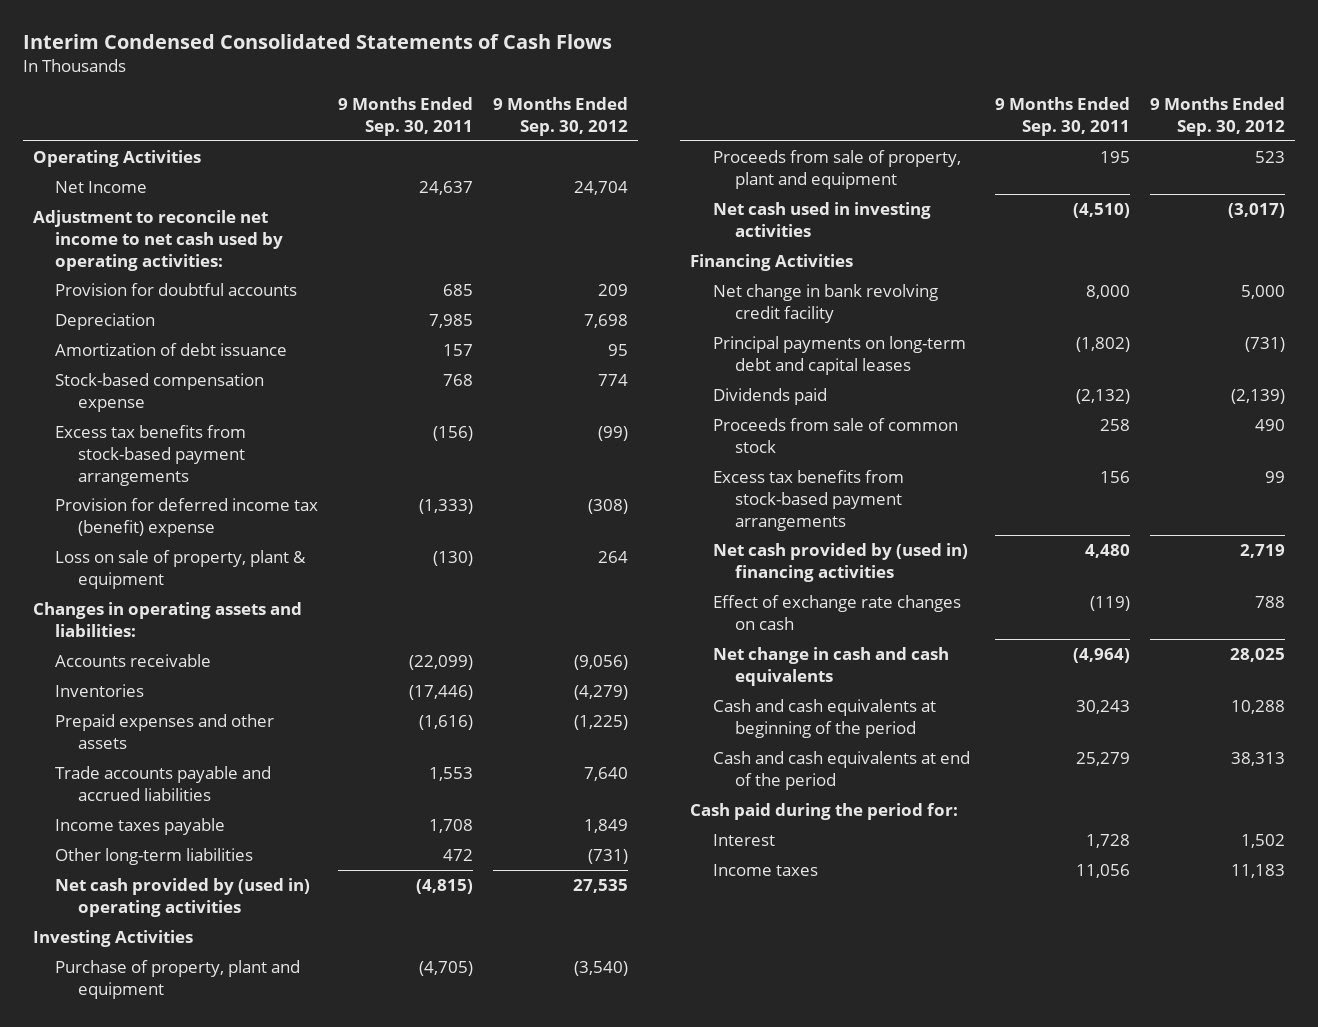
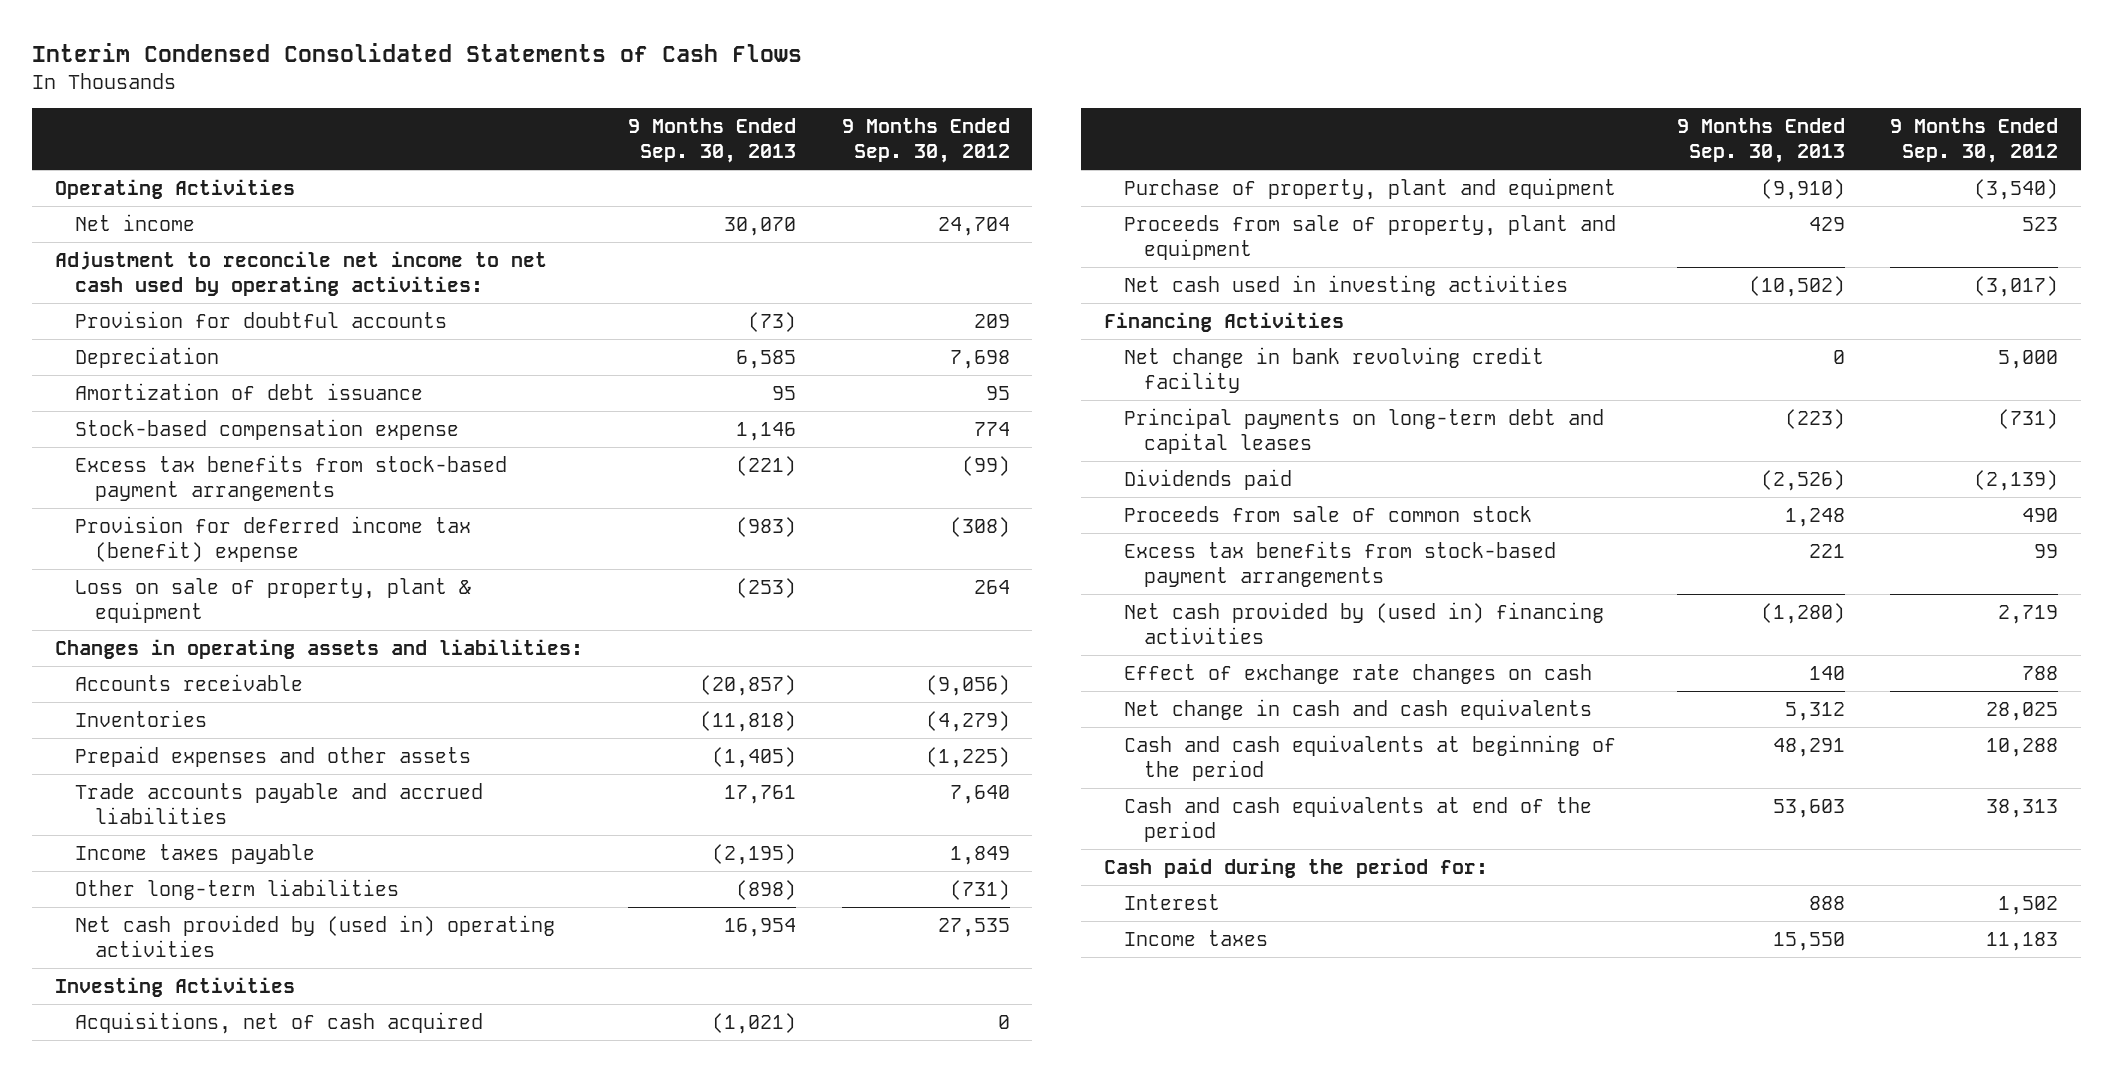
[338,97,474,136] 9 Months Ended Sep. 30, 2011 -> none
none -> [628,117,797,163] 9 Months Ended Sep. 30, 2013
[55,180,148,193] Net Income -> [74,214,195,232] Net income
none -> [74,1012,483,1035] Acquisitions, net of cash acquired

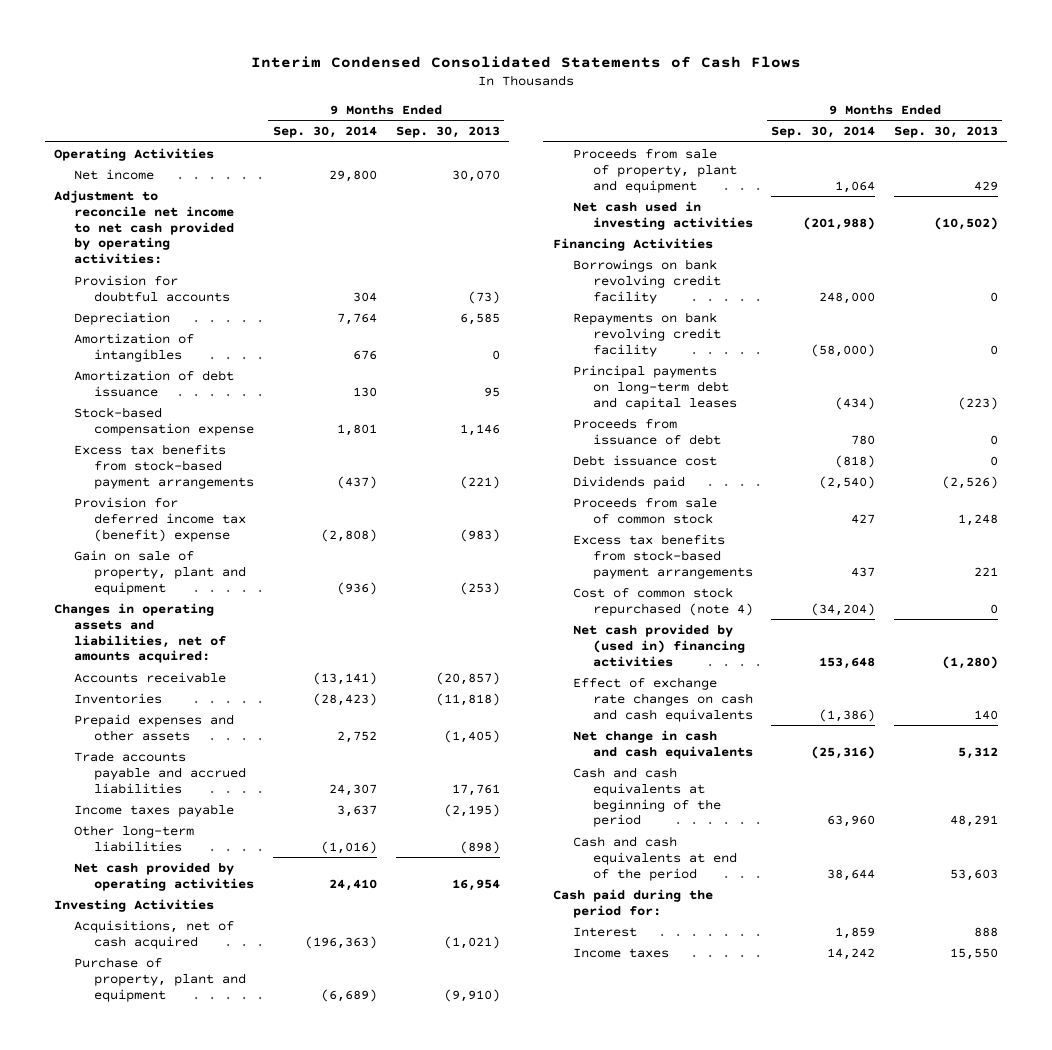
[841,117,1010,163] 9 Months Ended Sep. 30, 2012 -> none
none -> [272,126,377,139] Sep. 30, 2014
[54,251,547,296] Adjustment to reconcile net income to net cash used by operating activities: -> [54,189,235,265] Adjustment to reconcile net income to net cash provided by operating activities:
none -> [74,332,195,362] Amortization of intangibles
[74,578,471,623] Loss on sale of property, plant & equipment -> [74,549,247,595] Gain on sale of property, plant and equipment
[54,639,583,660] Changes in operating assets and liabilities: -> [54,602,227,664] Changes in operating assets and liabilities, net of amounts acquired:
[74,915,555,957] Net cash provided by (used in) operating activities -> [74,861,255,891] Net cash provided by operating activities
[1123,347,1544,393] Net change in bank revolving credit facility -> none
none -> [572,258,721,304] Borrowings on bank revolving credit facility
none -> [572,311,721,357] Repayments on bank revolving credit facility
none -> [572,417,721,445] Proceeds from issuance of debt
none -> [572,454,717,466] Debt issuance cost
none -> [572,586,753,616] Cost of common stock repurchased (note 4)
[1123,664,1592,685] Effect of exchange rate changes on cash -> [572,676,753,722] Effect of exchange rate changes on cash and cash equivalents

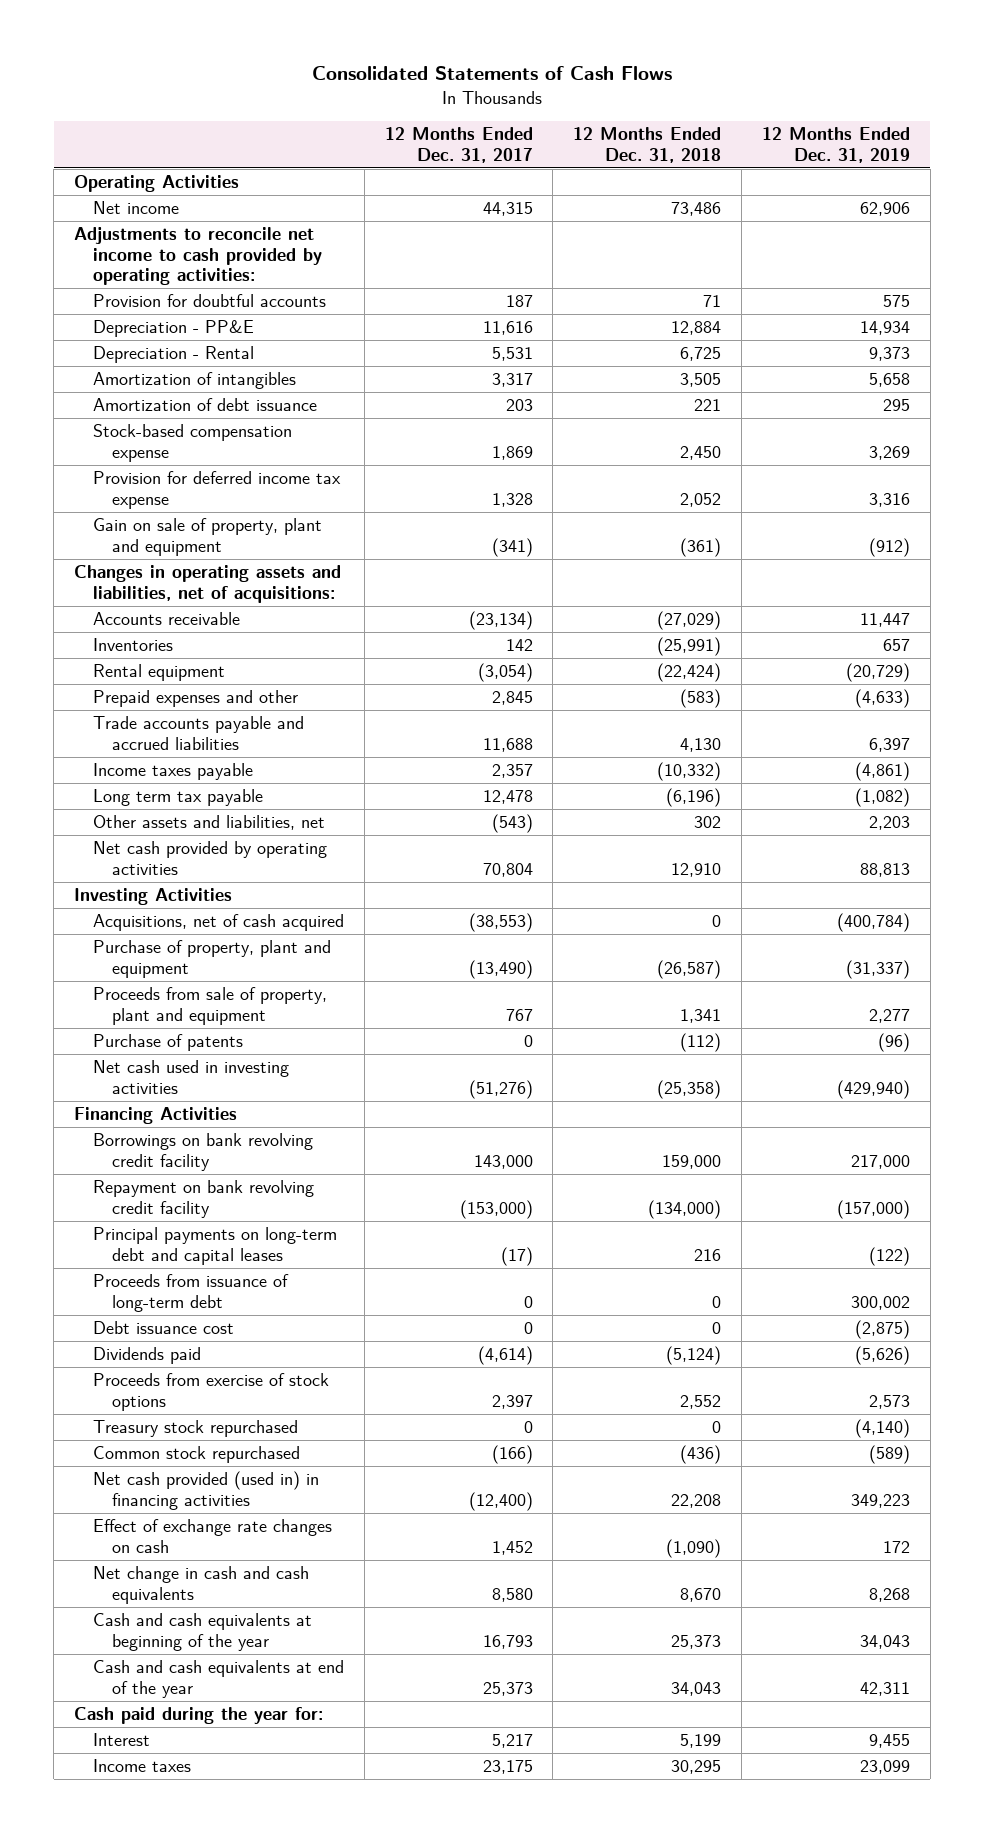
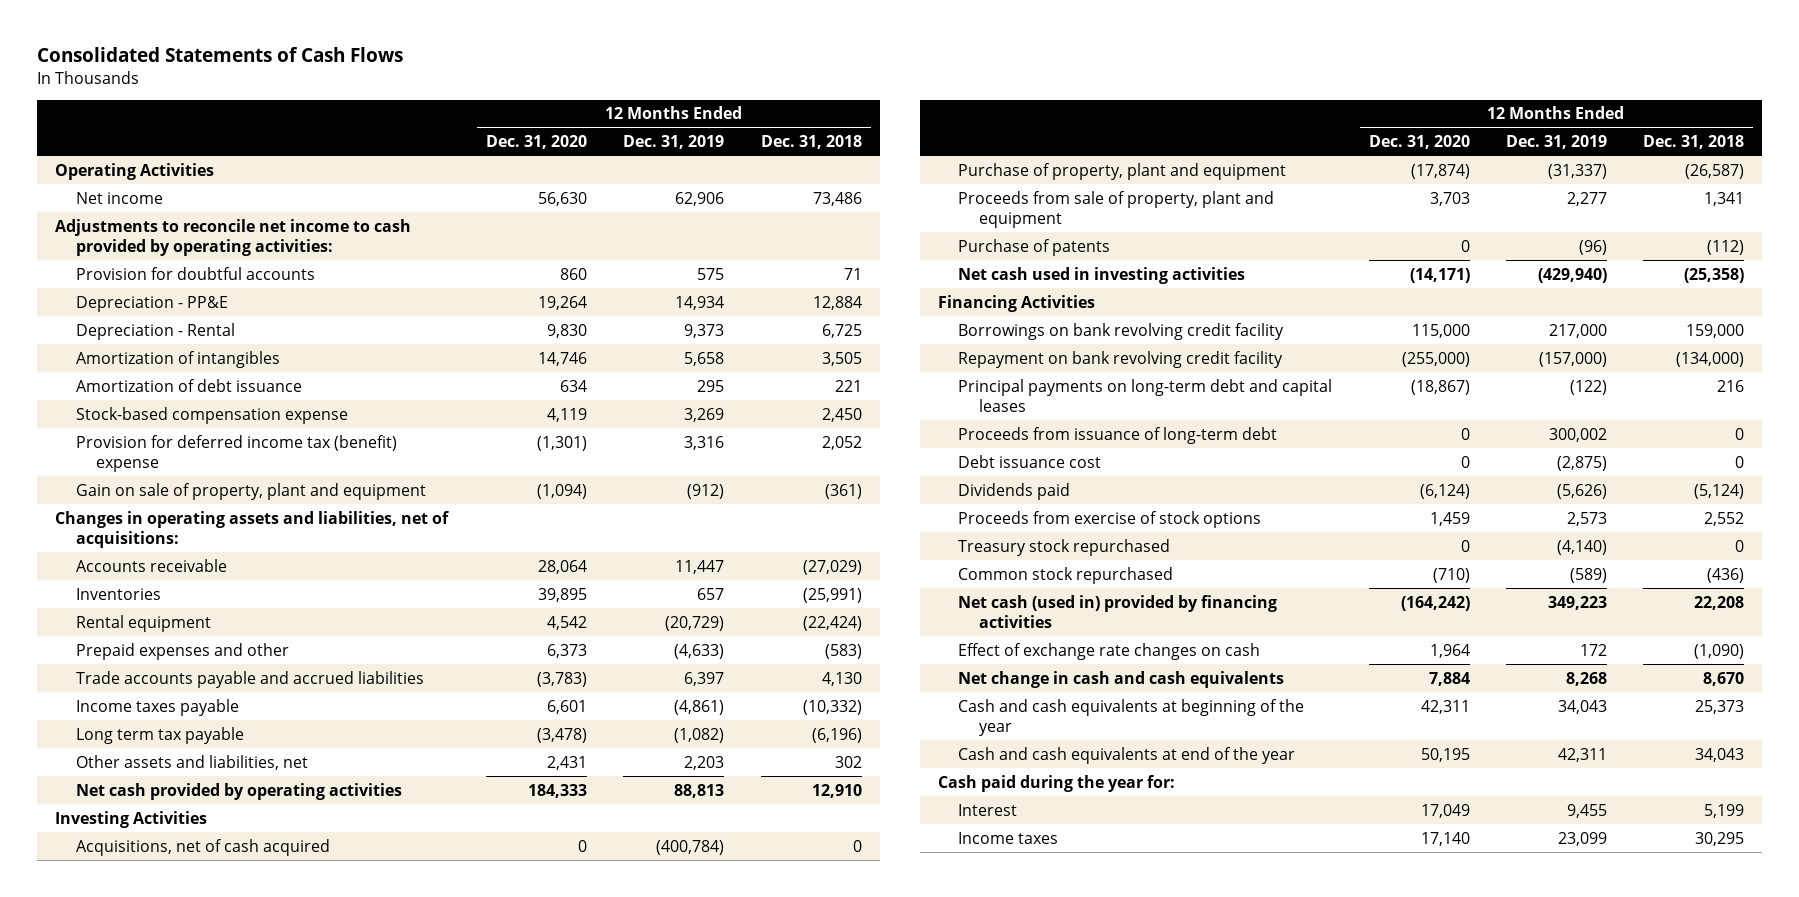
[384,127,533,163] 12 Months Ended Dec. 31, 2017 -> none
none -> [486,135,588,150] Dec. 31, 2020
[92,471,341,509] Provision for deferred income tax expense -> [75,434,397,472] Provision for deferred income tax (benefit) expense
[92,1471,319,1510] Net cash provided (used in) in financing activities -> [958,594,1278,628] Net cash (used in) provided by financing activities

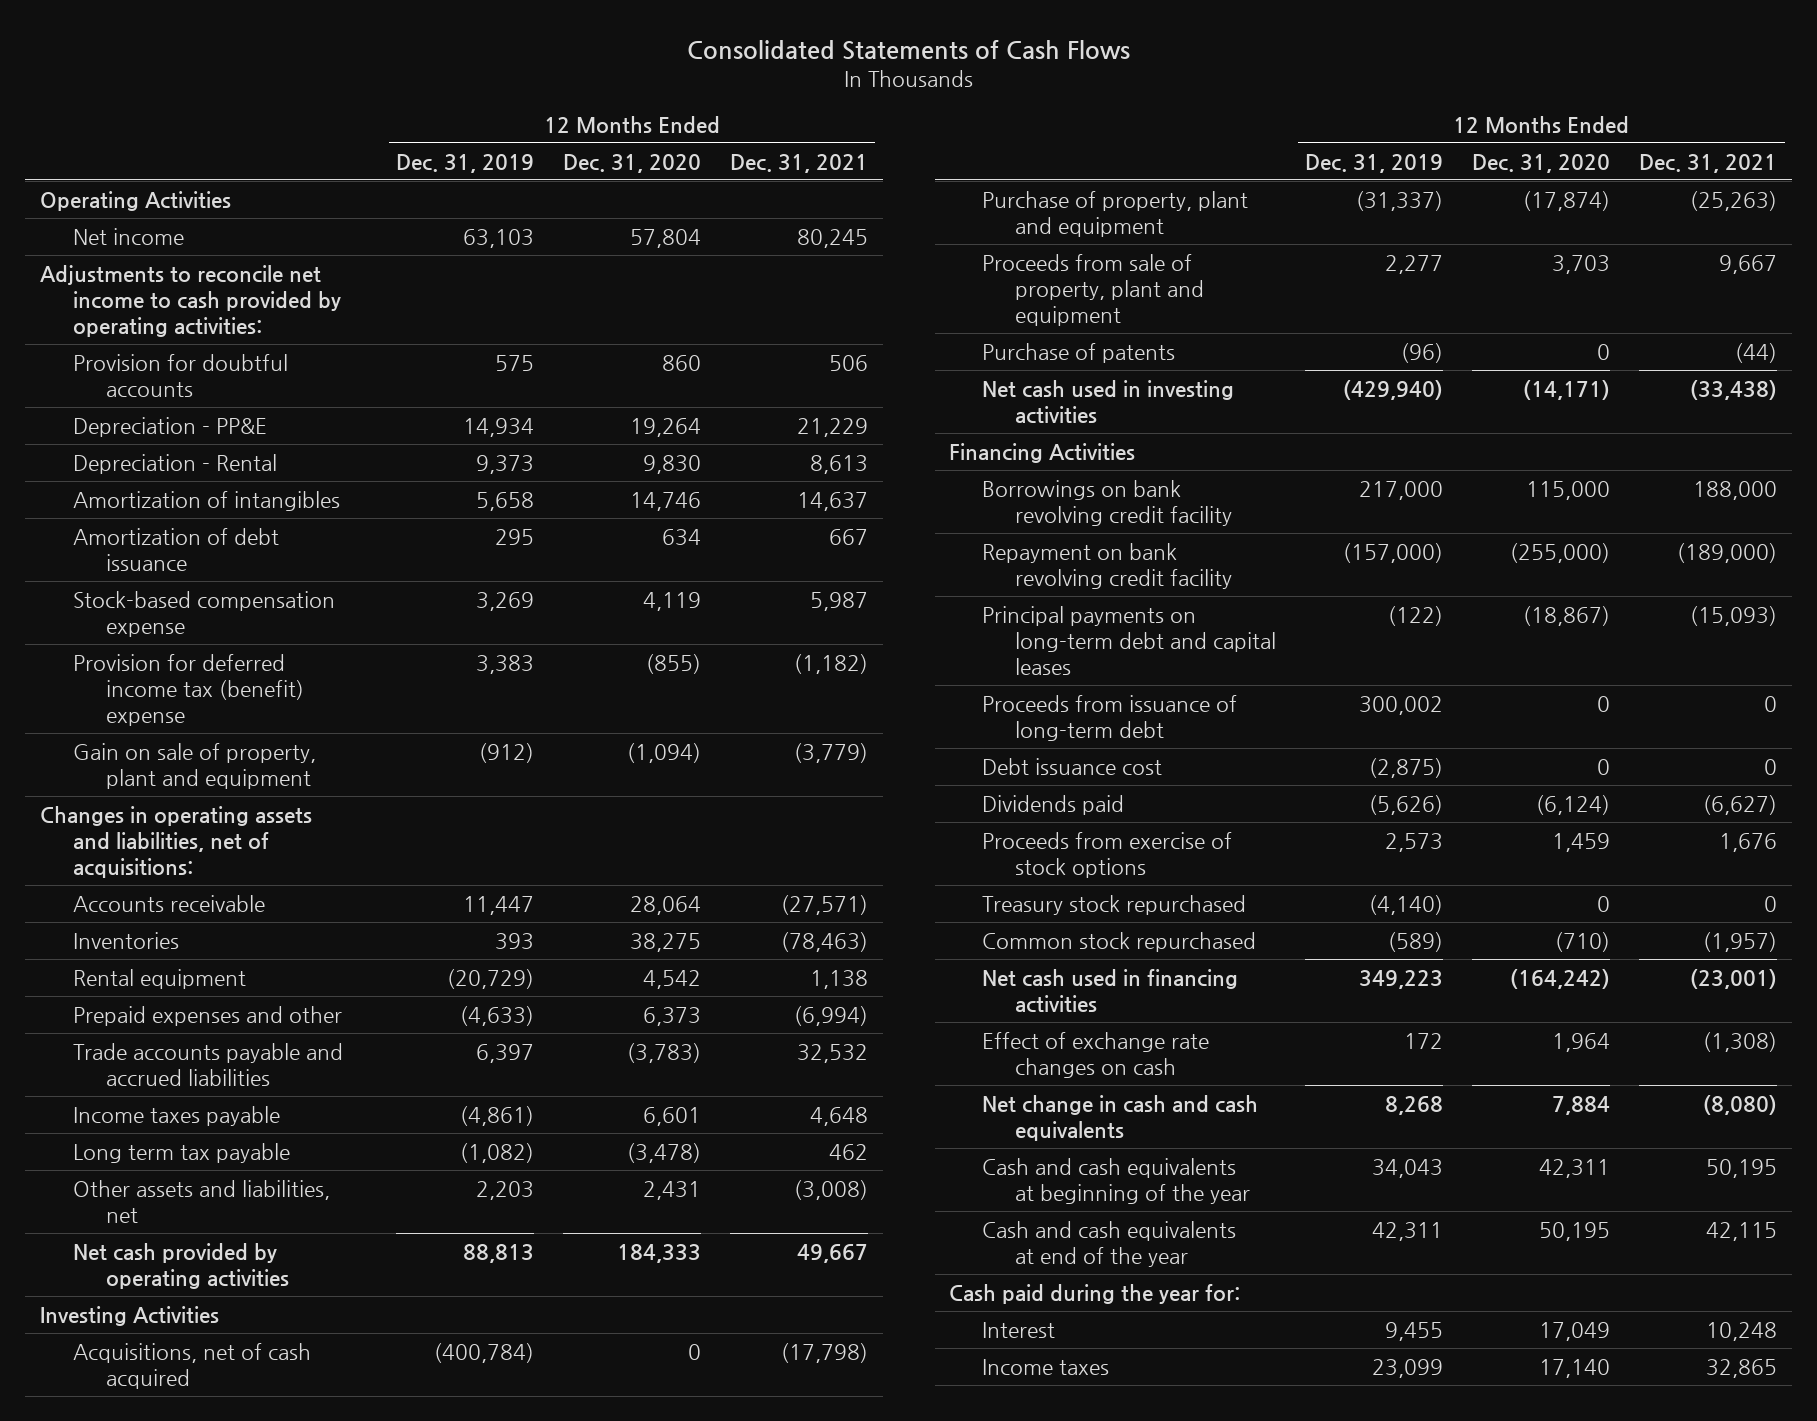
[760,135,862,150] Dec. 31, 2018 -> none
none -> [730,153,869,173] Dec. 31, 2021
[538,191,588,206] 56,630 -> [630,228,702,248] 57,804
[675,191,725,206] 62,906 -> [462,228,534,248] 63,103
[537,435,588,451] (1,301) -> [646,653,702,674] (855)
[684,435,725,450] 3,316 -> [475,654,534,674] 3,383
[538,587,588,602] 39,895 -> [630,932,702,952] 38,275
[697,587,725,600] 657 -> [494,932,534,950] 393
[958,594,1278,628] Net cash (used in) provided by financing activities -> [981,968,1238,1013] Net cash used in financing activities

